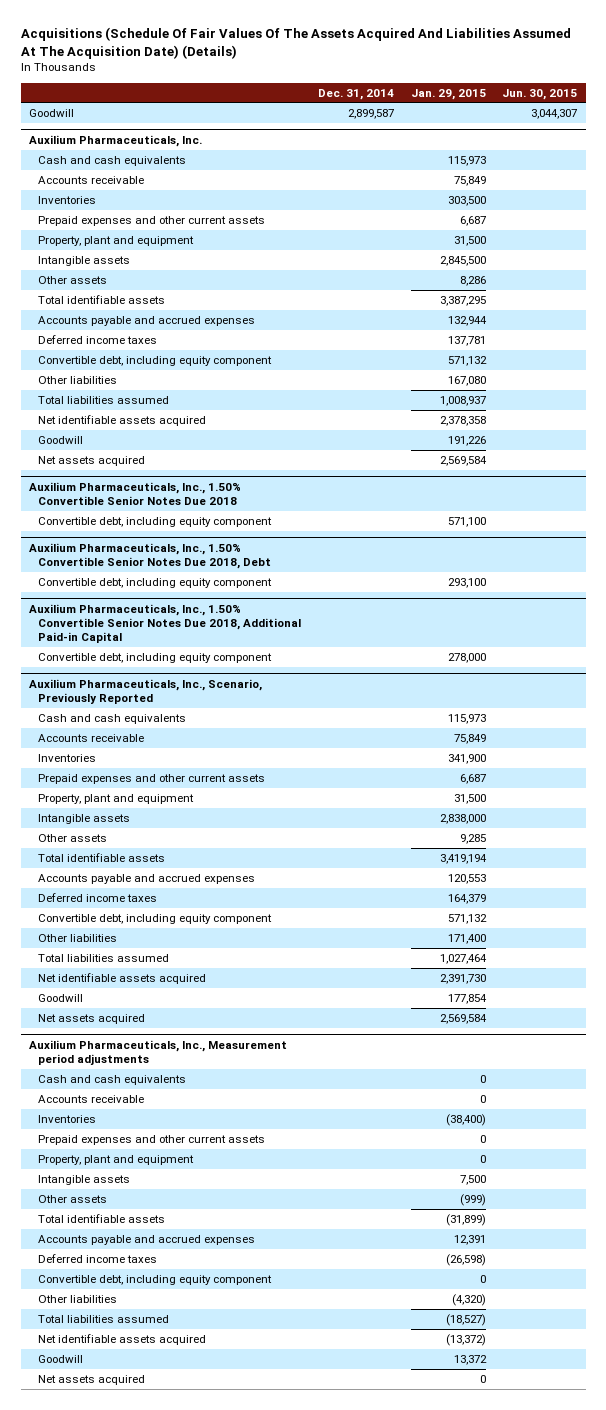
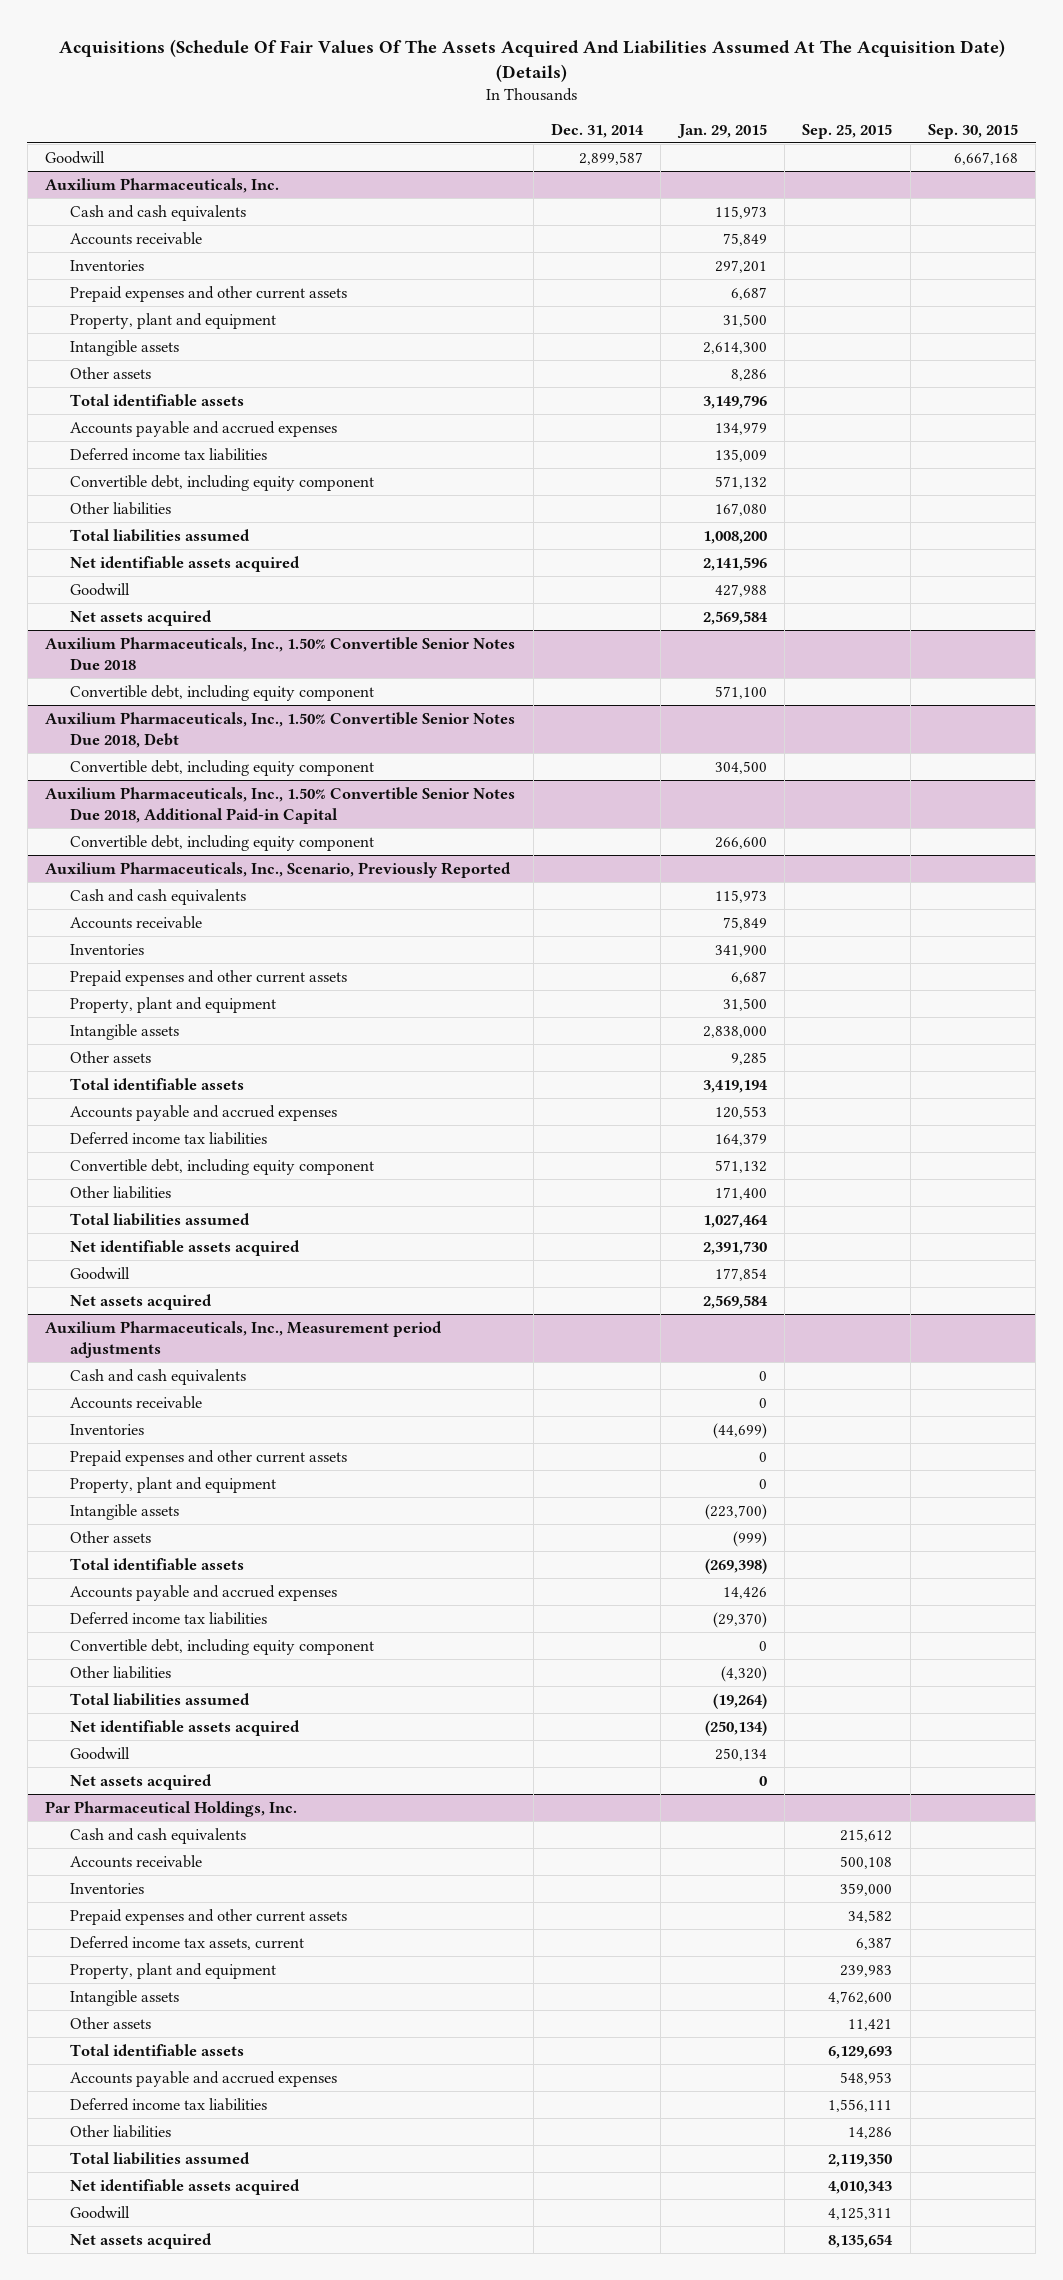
[502,88,578,100] Jun. 30, 2015 -> none
none -> [802,123,893,139] Sep. 25, 2015
none -> [927,123,1018,139] Sep. 30, 2015
[447,195,486,206] 303,500 -> [714,259,767,273] 297,201
[439,255,486,266] 2,845,500 -> [702,341,767,354] 2,614,300
[439,295,486,306] 3,387,295 -> [702,394,767,409] 3,149,796
[447,315,487,326] 132,944 -> [714,421,767,435] 134,979
[38,334,158,344] Deferred income taxes -> [69,447,267,461] Deferred income tax liabilities
[447,335,486,346] 137,781 -> [714,448,767,462] 135,009
[439,395,486,406] 1,008,937 -> [702,530,767,544] 1,008,200
[439,415,486,426] 2,378,358 -> [702,556,767,571] 2,141,596
[447,435,486,446] 191,226 -> [714,583,767,597] 427,988
[447,577,486,588] 293,100 -> [714,760,767,774] 304,500
[447,652,486,663] 278,000 -> [714,836,767,849] 266,600
[38,892,158,902] Deferred income taxes -> [69,1131,267,1145] Deferred income tax liabilities
[445,1113,486,1126] (38,400) -> [712,1422,767,1439] (44,699)
[459,1174,486,1185] 7,500 -> [704,1503,767,1520] (223,700)
[445,1213,486,1226] (31,899) -> [704,1557,767,1574] (269,398)
[453,1234,486,1245] 12,391 -> [722,1586,767,1599] 14,426
[38,1253,158,1263] Deferred income taxes -> [69,1611,267,1625] Deferred income tax liabilities
[445,1253,486,1266] (26,598) -> [712,1611,767,1628] (29,370)
[445,1313,486,1326] (18,527) -> [712,1692,767,1709] (19,264)
[445,1333,486,1346] (13,372) -> [704,1719,767,1736] (250,134)
[453,1354,487,1365] 13,372 -> [714,1747,767,1761] 250,134
none -> [45,1800,298,1817] Par Pharmaceutical Holdings, Inc.
none -> [69,1827,246,1844] Cash and cash equivalents
none -> [69,1854,202,1868] Accounts receivable
none -> [69,1882,144,1894] Inventories
none -> [69,1908,347,1925] Prepaid expenses and other current assets
none -> [69,1935,304,1950] Deferred income tax assets, current
none -> [69,1962,276,1979] Property, plant and equipment
none -> [69,1989,179,2006] Intangible assets
none -> [69,2016,151,2029] Other assets
none -> [69,2043,244,2057] Total identifiable assets
none -> [69,2070,337,2087] Accounts payable and accrued expenses
none -> [69,2097,267,2111] Deferred income tax liabilities
none -> [69,2124,171,2138] Other liabilities
none -> [69,2151,250,2165] Total liabilities assumed
none -> [69,2178,300,2195] Net identifiable assets acquired
none -> [69,2205,130,2219] Goodwill
none -> [69,2232,212,2249] Net assets acquired

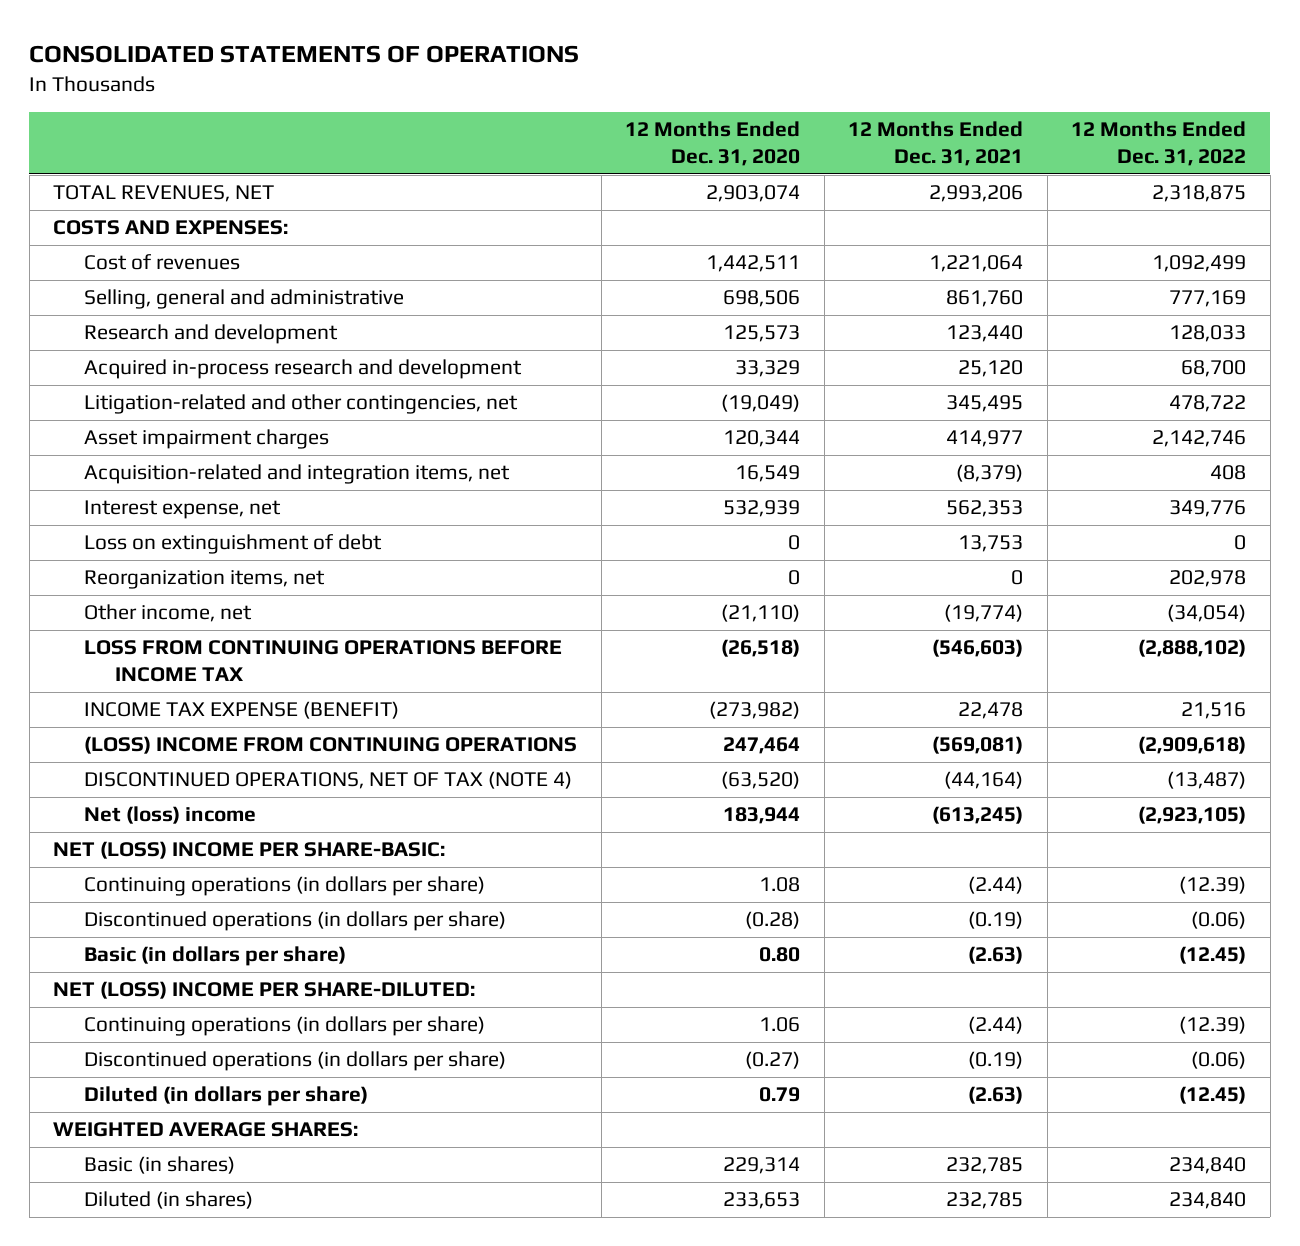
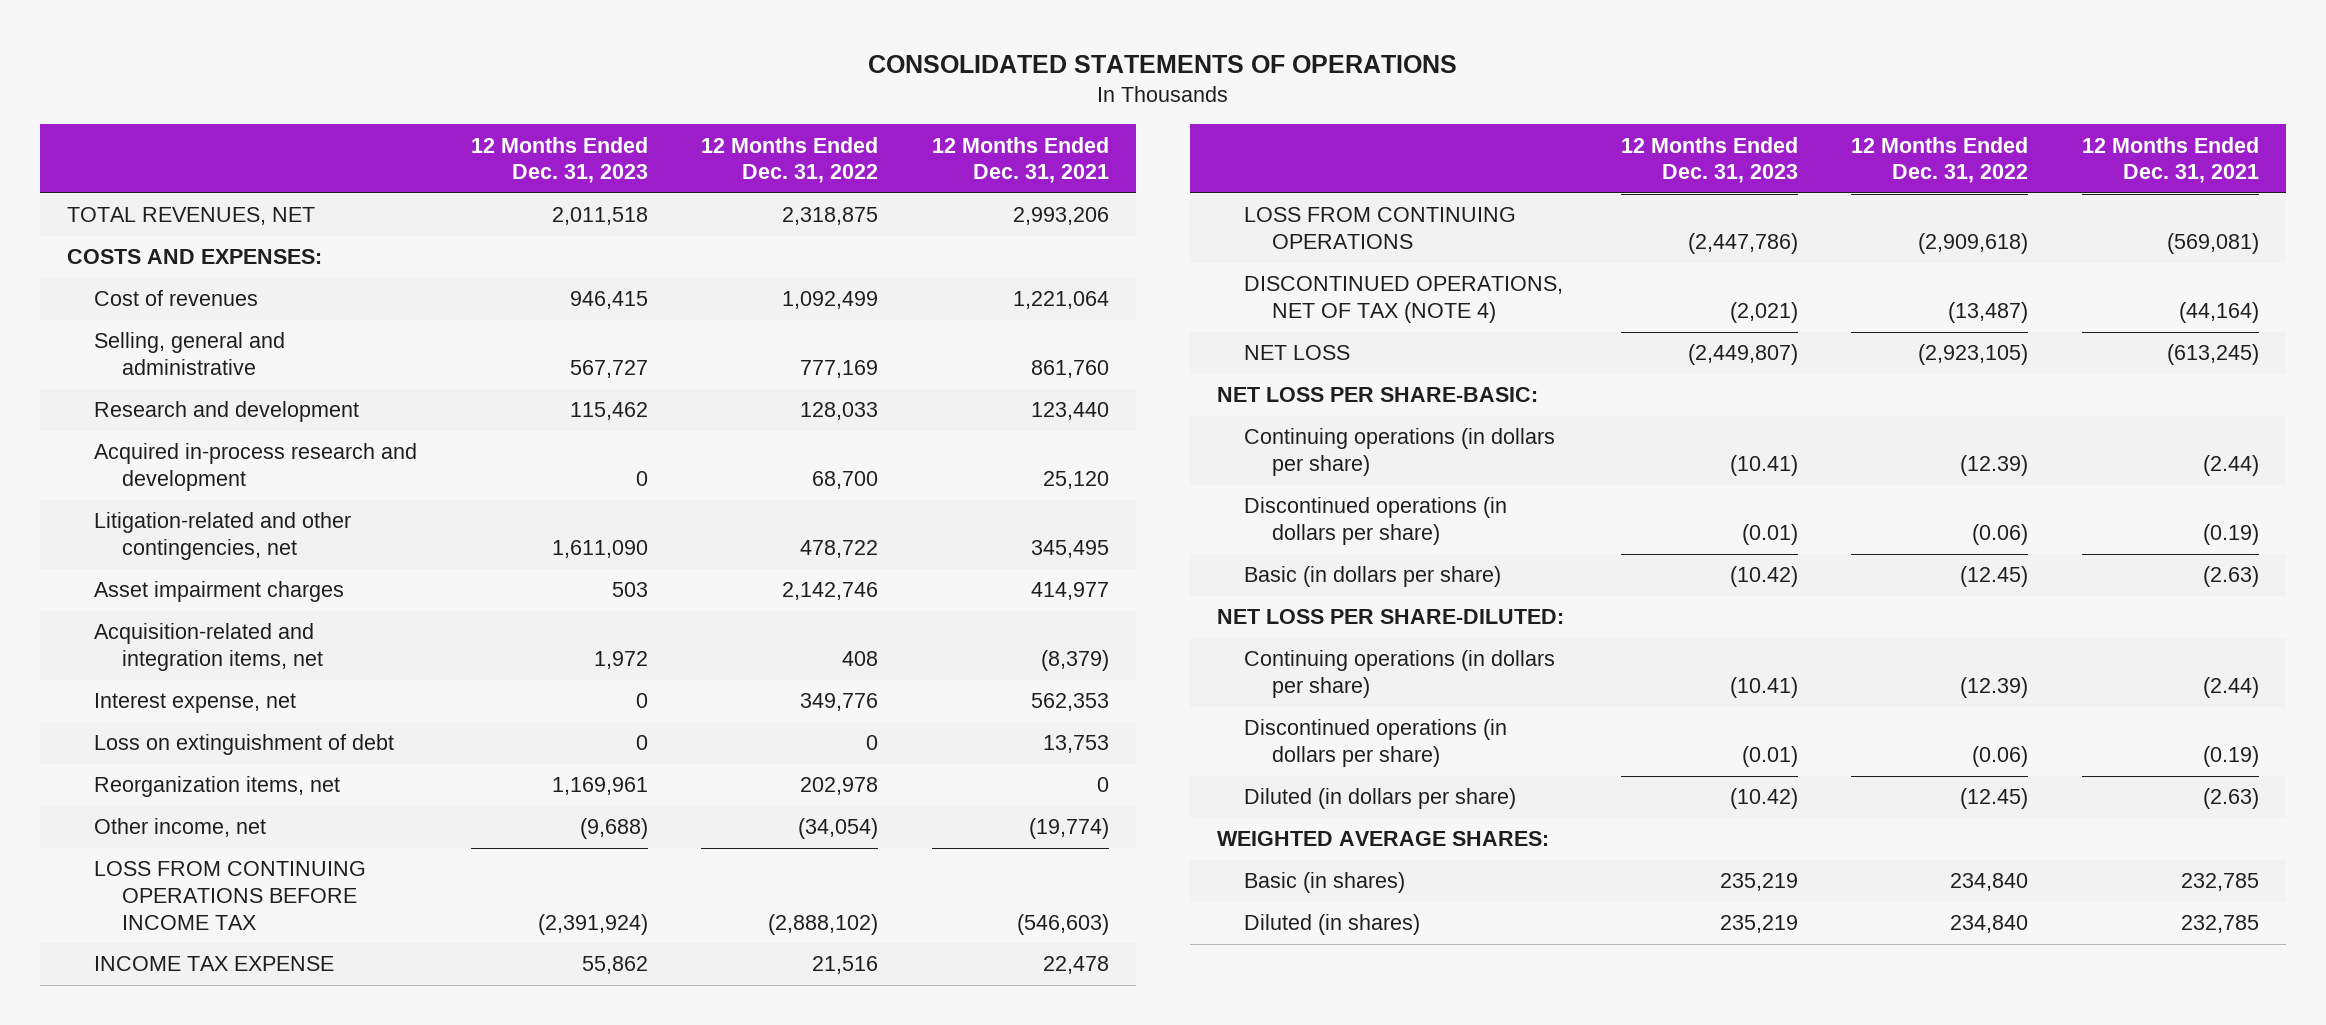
[625,121,801,167] 12 Months Ended Dec. 31, 2020 -> none
none -> [470,136,648,184] 12 Months Ended Dec. 31, 2023
[84,701,400,720] INCOME TAX EXPENSE (BENEFIT) -> [94,956,335,972] INCOME TAX EXPENSE
[84,736,578,755] (LOSS) INCOME FROM CONTINUING OPERATIONS -> [1244,207,1517,250] LOSS FROM CONTINUING OPERATIONS
[84,806,257,825] Net (loss) income -> [1244,345,1351,361] NET LOSS
[53,841,446,860] NET (LOSS) INCOME PER SHARE-BASIC: -> [1216,387,1538,403] NET LOSS PER SHARE-BASIC:
[53,981,476,1000] NET (LOSS) INCOME PER SHARE-DILUTED: -> [1216,609,1564,625] NET LOSS PER SHARE-DILUTED:

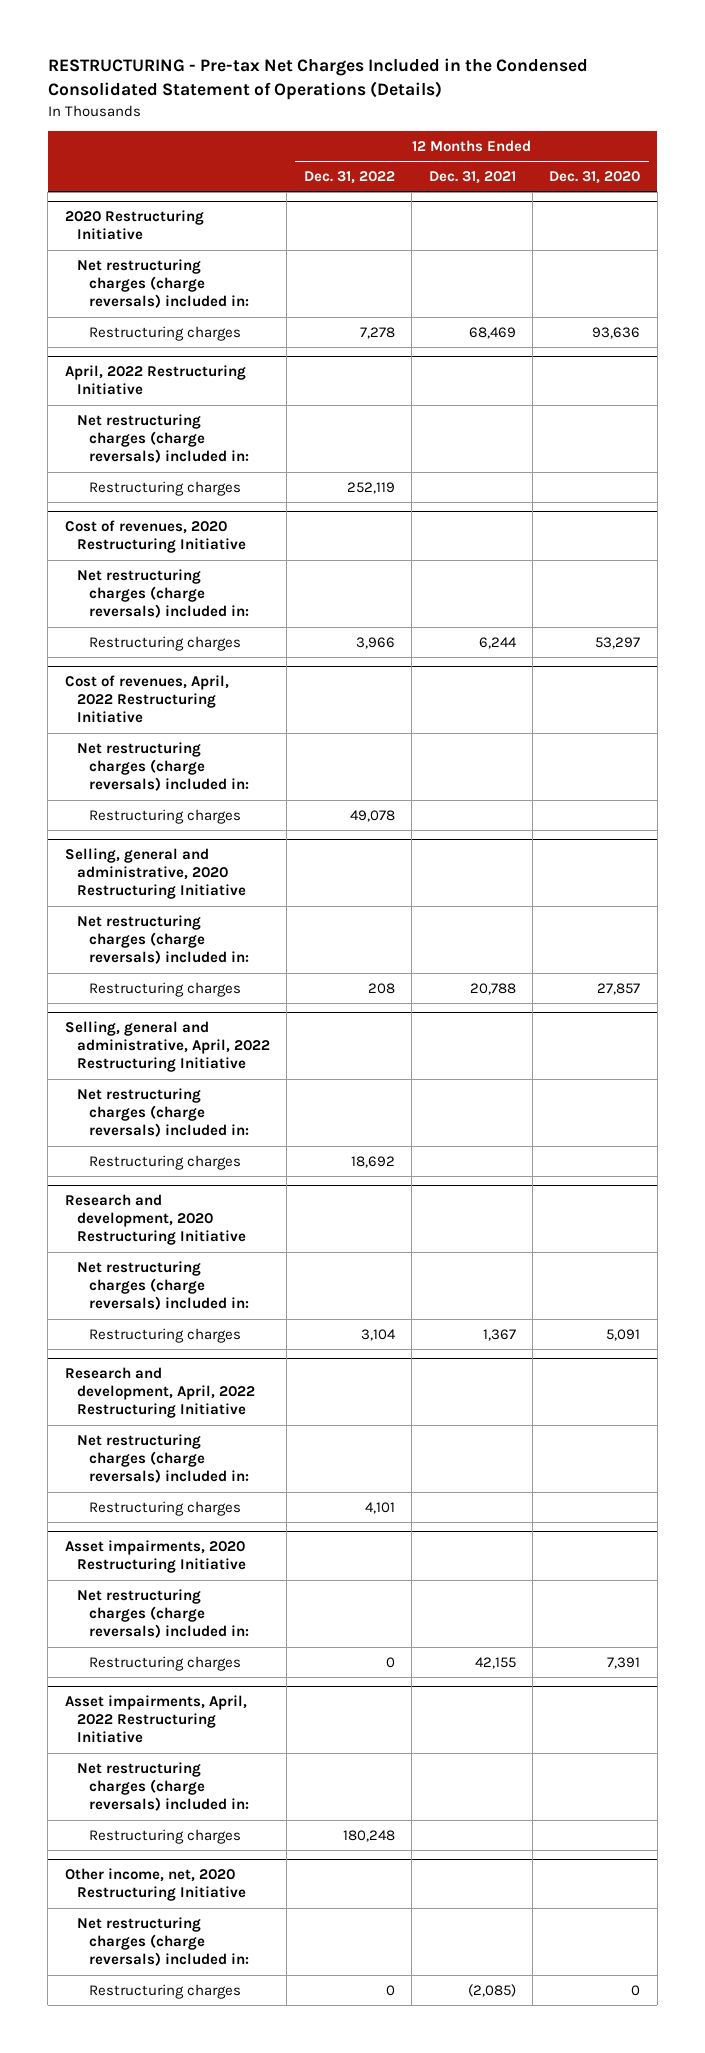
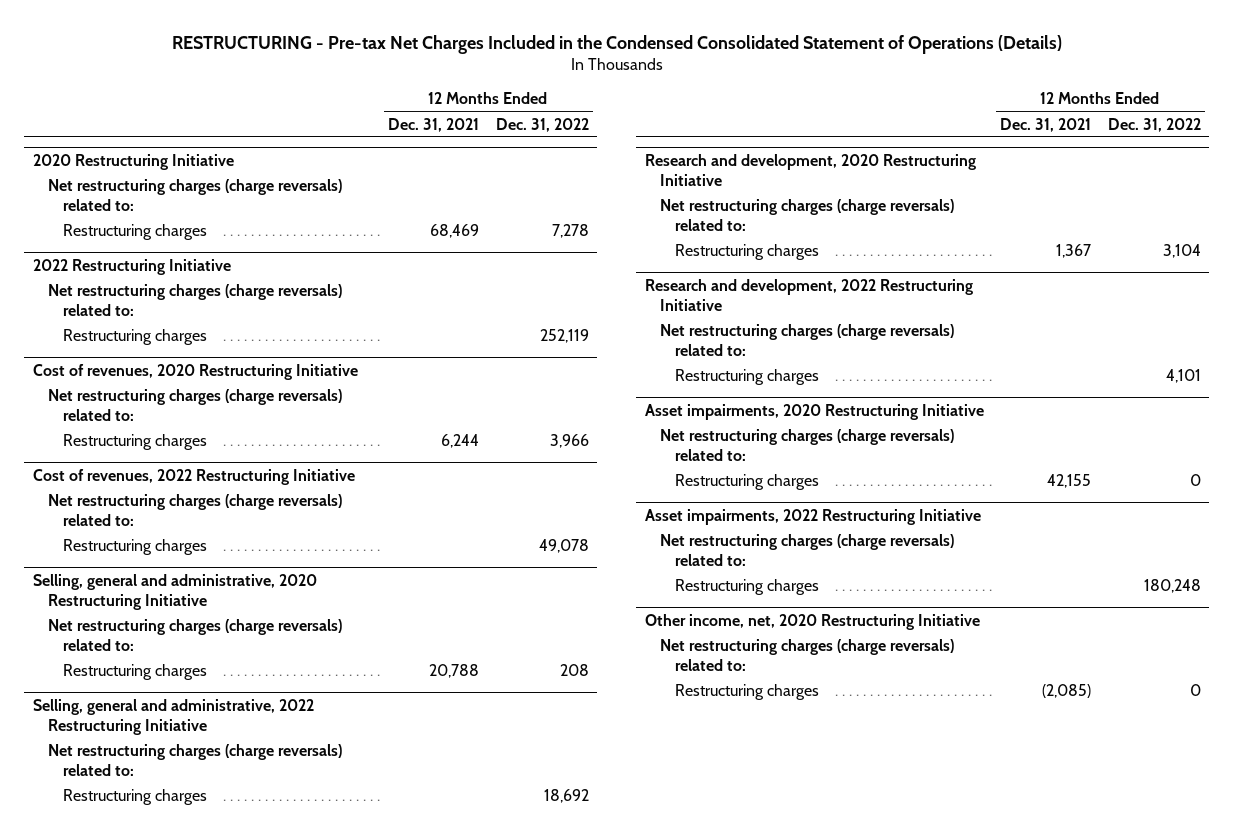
[549,171,641,185] Dec. 31, 2020 -> none
[77,258,250,309] Net restructuring charges (charge reversals) included in: -> [47,179,342,211] Net restructuring charges (charge reversals) related to:
[64,365,246,396] April, 2022 Restructuring Initiative -> [32,259,231,276] 2022 Restructuring Initiative
[77,413,250,464] Net restructuring charges (charge reversals) included in: -> [47,284,342,316] Net restructuring charges (charge reversals) related to:
[77,568,250,619] Net restructuring charges (charge reversals) included in: -> [47,389,342,421] Net restructuring charges (charge reversals) related to:
[64,675,229,724] Cost of revenues, April, 2022 Restructuring Initiative -> [32,469,355,486] Cost of revenues, 2022 Restructuring Initiative
[77,741,250,792] Net restructuring charges (charge reversals) included in: -> [47,494,342,526] Net restructuring charges (charge reversals) related to:
[77,914,250,965] Net restructuring charges (charge reversals) included in: -> [47,619,342,651] Net restructuring charges (charge reversals) related to:
[64,1021,271,1073] Selling, general and administrative, April, 2022 Restructuring Initiative -> [32,699,314,735] Selling, general and administrative, 2022 Restructuring Initiative
[77,1087,250,1138] Net restructuring charges (charge reversals) included in: -> [47,744,342,776] Net restructuring charges (charge reversals) related to:
[77,1260,250,1311] Net restructuring charges (charge reversals) included in: -> [659,199,954,231] Net restructuring charges (charge reversals) related to:
[64,1367,256,1419] Research and development, April, 2022 Restructuring Initiative -> [644,279,973,311] Research and development, 2022 Restructuring Initiative
[77,1433,250,1484] Net restructuring charges (charge reversals) included in: -> [659,324,954,356] Net restructuring charges (charge reversals) related to:
[77,1588,250,1639] Net restructuring charges (charge reversals) included in: -> [659,429,954,461] Net restructuring charges (charge reversals) related to:
[64,1695,247,1744] Asset impairments, April, 2022 Restructuring Initiative -> [644,509,981,526] Asset impairments, 2022 Restructuring Initiative
[77,1761,250,1812] Net restructuring charges (charge reversals) included in: -> [659,534,954,566] Net restructuring charges (charge reversals) related to:
[77,1916,250,1967] Net restructuring charges (charge reversals) included in: -> [659,639,954,671] Net restructuring charges (charge reversals) related to:

